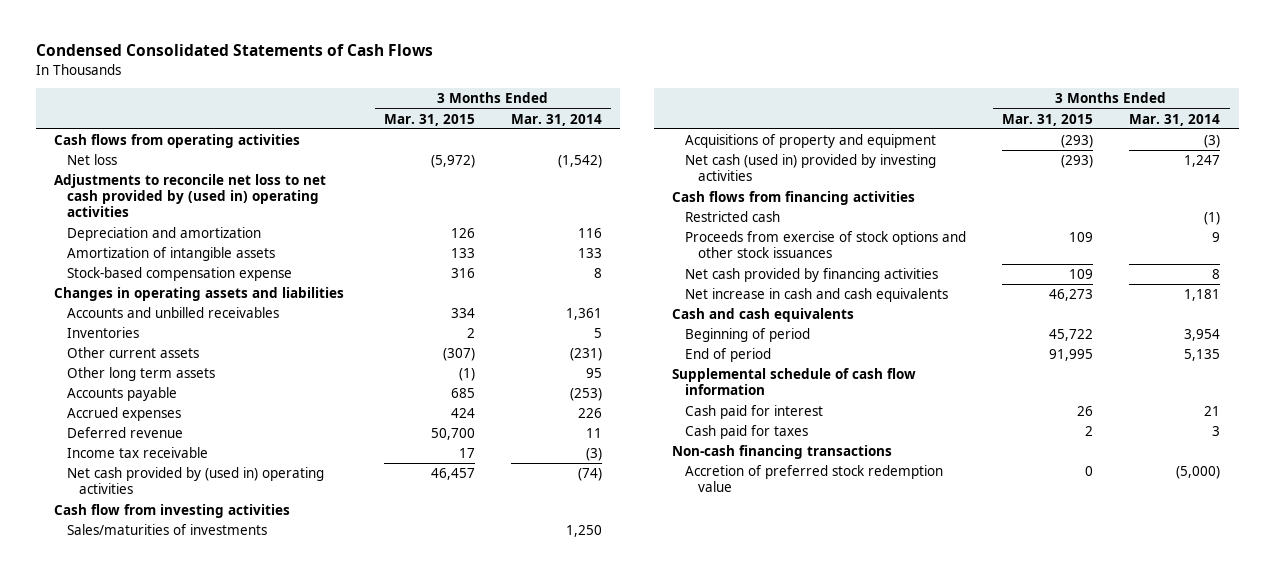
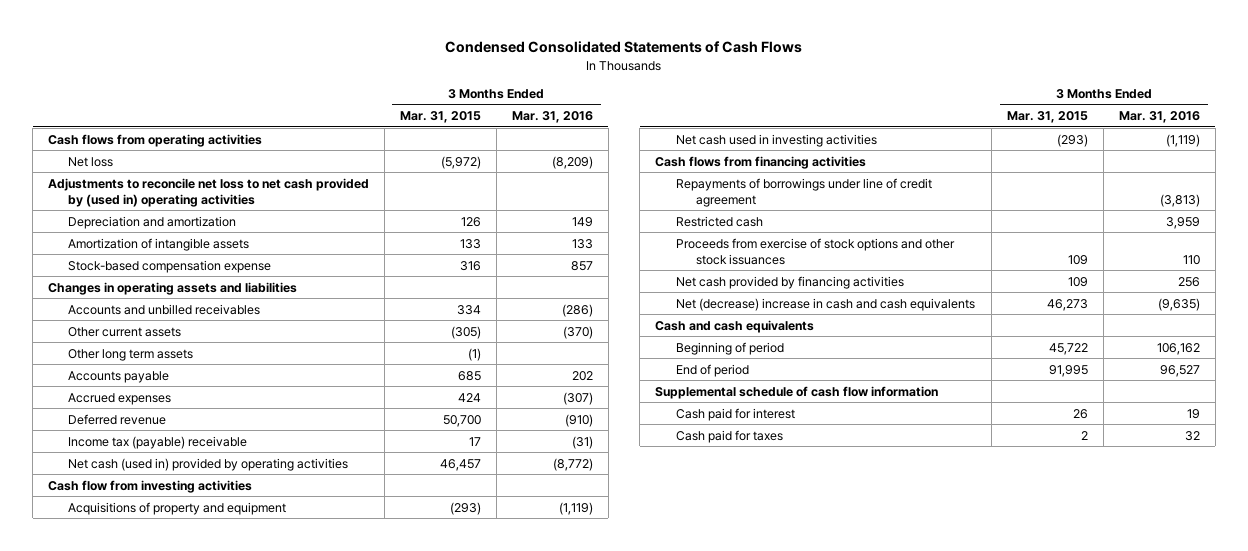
[511,113,603,126] Mar. 31, 2014 -> none
none -> [511,110,593,123] Mar. 31, 2016
[66,327,139,339] Inventories -> none
[442,348,475,362] (307) -> [450,325,481,339] (305)
[66,447,208,459] Income tax receivable -> [68,435,248,449] Income tax (payable) receivable
[66,467,324,495] Net cash provided by (used in) operating activities -> [68,457,349,471] Net cash (used in) provided by operating activities
[66,524,267,536] Sales/maturities of investments -> none
[684,154,936,182] Net cash (used in) provided by investing activities -> [675,133,877,147] Net cash used in investing activities
none -> [675,177,932,207] Repayments of borrowings under line of credit agreement
[684,288,948,303] Net increase in cash and cash equivalents -> [675,297,975,311] Net (decrease) increase in cash and cash equivalents
[672,445,893,460] Non-cash financing transactions -> none
[684,465,943,493] Accretion of preferred stock redemption value -> none

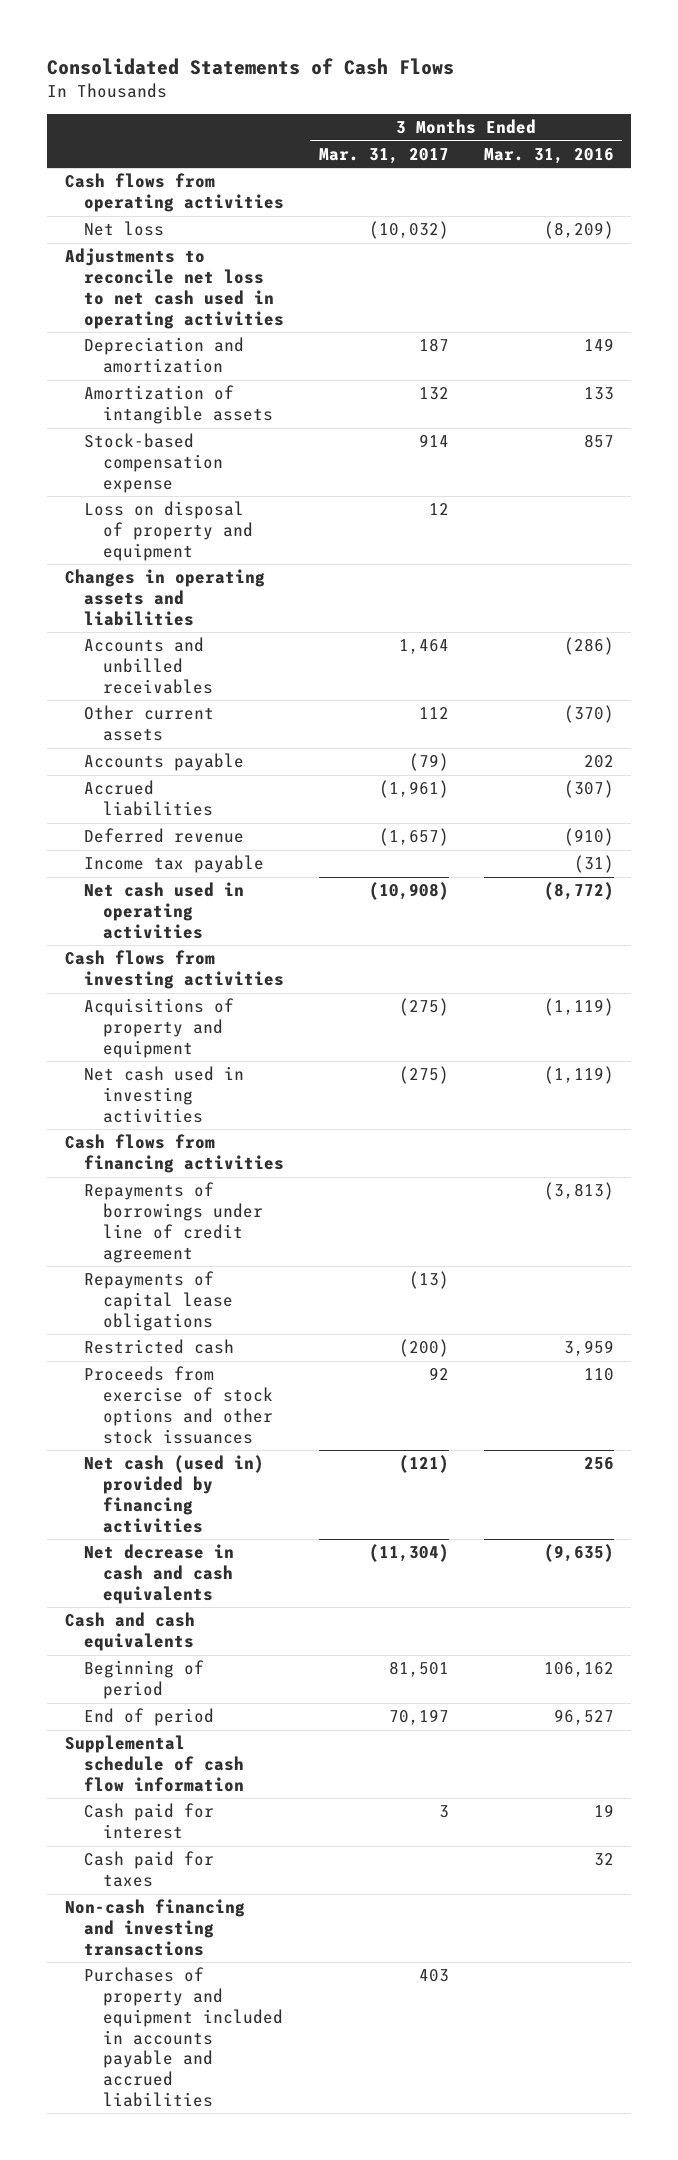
[445,41,803,54] Condensed Consolidated Statements of Cash Flows -> [47,57,455,75] Consolidated Statements of Cash Flows
[399,110,481,123] Mar. 31, 2015 -> none
none -> [318,147,449,164] Mar. 31, 2017
[48,177,370,207] Adjustments to reconcile net loss to net cash provided by (used in) operating activities -> [64,248,284,329] Adjustments to reconcile net loss to net cash used in operating activities
none -> [83,501,254,561] Loss on disposal of property and equipment
[68,348,194,361] Other long term assets -> none
[68,392,172,405] Accrued expenses -> [83,780,214,817] Accrued liabilities
[68,435,248,449] Income tax (payable) receivable -> [83,855,264,874] Income tax payable
[68,457,349,471] Net cash (used in) provided by operating activities -> [83,882,244,939] Net cash used in operating activities
[48,479,253,493] Cash flow from investing activities -> [64,950,284,990] Cash flows from investing activities
none -> [83,1271,234,1331] Repayments of capital lease obligations
[675,275,904,289] Net cash provided by financing activities -> [83,1455,264,1533] Net cash (used in) provided by financing activities
[675,297,975,311] Net (decrease) increase in cash and cash equivalents -> [83,1544,234,1604] Net decrease in cash and cash equivalents
none -> [64,1899,245,1956] Non-cash financing and investing transactions
none -> [83,1967,284,2108] Purchases of property and equipment included in accounts payable and accrued liabilities

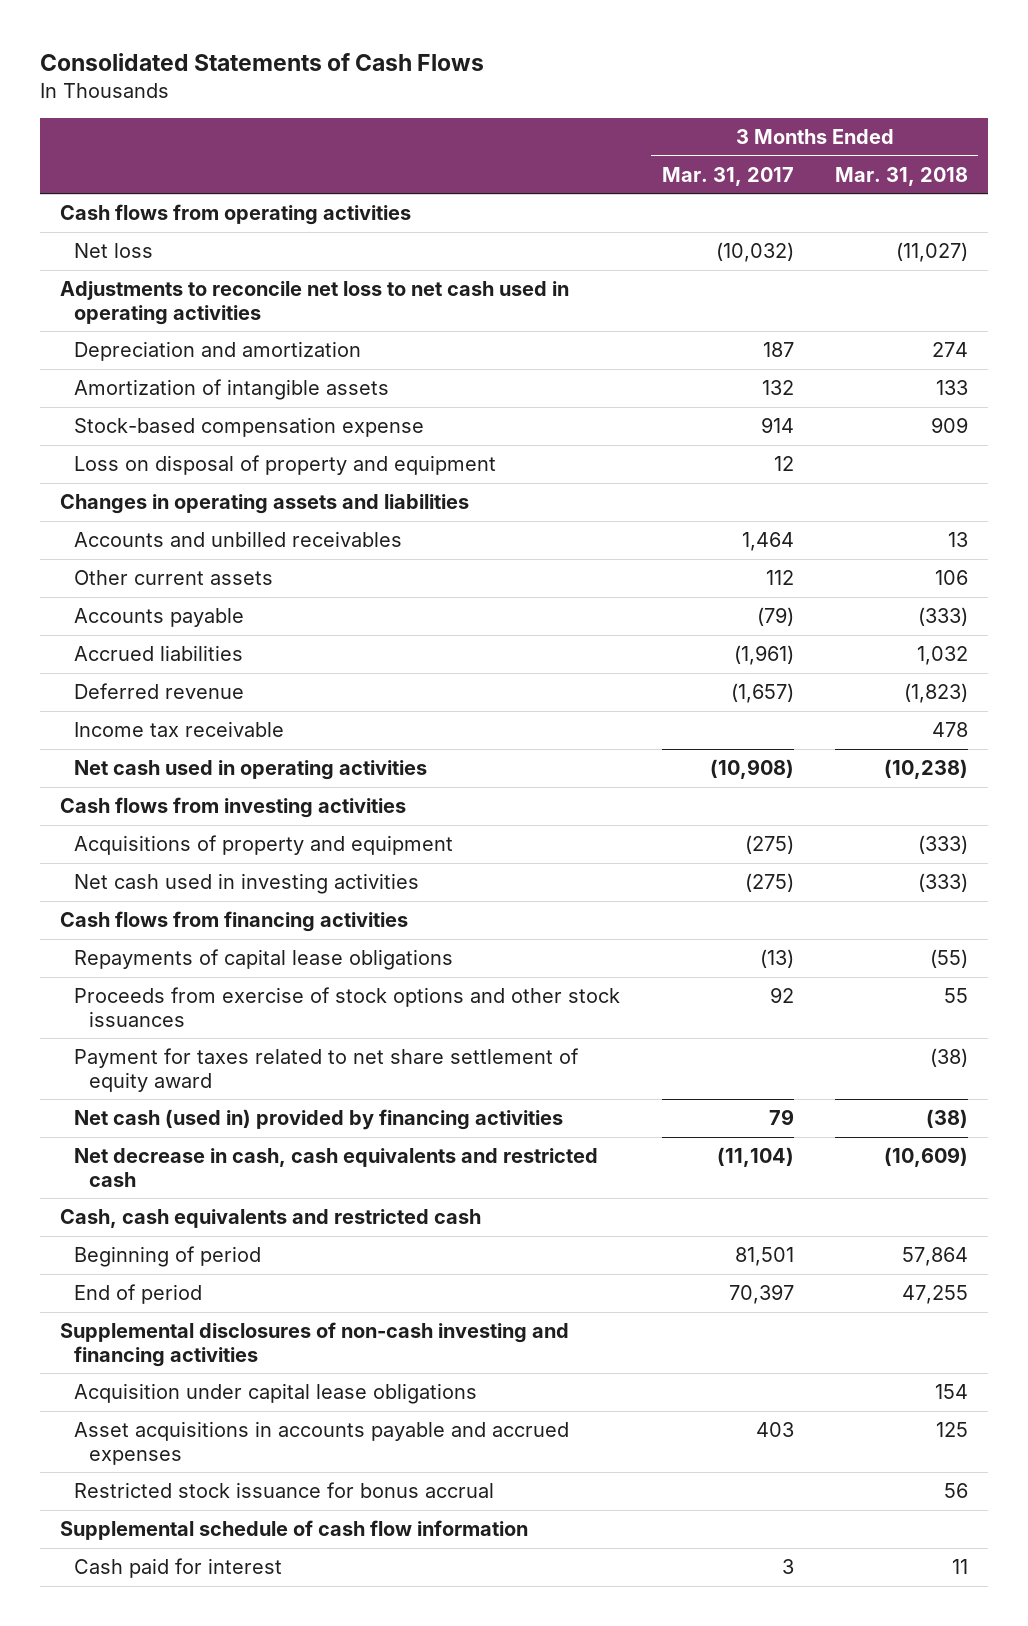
[483,147,614,164] Mar. 31, 2016 -> none
none -> [834,167,968,187] Mar. 31, 2018
[83,855,264,874] Income tax payable -> [74,721,285,738] Income tax receivable
[83,1182,264,1263] Repayments of borrowings under line of credit agreement -> none
[83,1339,234,1355] Restricted cash -> none
none -> [74,1048,580,1093] Payment for taxes related to net share settlement of equity award
[398,1455,449,1474] (121) -> [768,1109,794,1126] 79
[83,1544,234,1604] Net decrease in cash and cash equivalents -> [74,1148,599,1188] Net decrease in cash, cash equivalents and restricted cash
[368,1544,449,1563] (11,304) -> [716,1147,794,1168] (11,104)
[64,1612,195,1652] Cash and cash equivalents -> [60,1209,482,1229] Cash, cash equivalents and restricted cash
[388,1709,449,1726] 70,197 -> [728,1284,794,1305] 70,397
none -> [60,1322,570,1368] Supplemental disclosures of non-cash investing and financing activities
none -> [74,1383,478,1405] Acquisition under capital lease obligations
none -> [74,1421,570,1466] Asset acquisitions in accounts payable and accrued expenses
none -> [74,1482,495,1499] Restricted stock issuance for bonus accrual
[83,1851,214,1888] Cash paid for taxes -> none
[64,1899,245,1956] Non-cash financing and investing transactions -> none
[83,1967,284,2108] Purchases of property and equipment included in accounts payable and accrued liabilities -> none

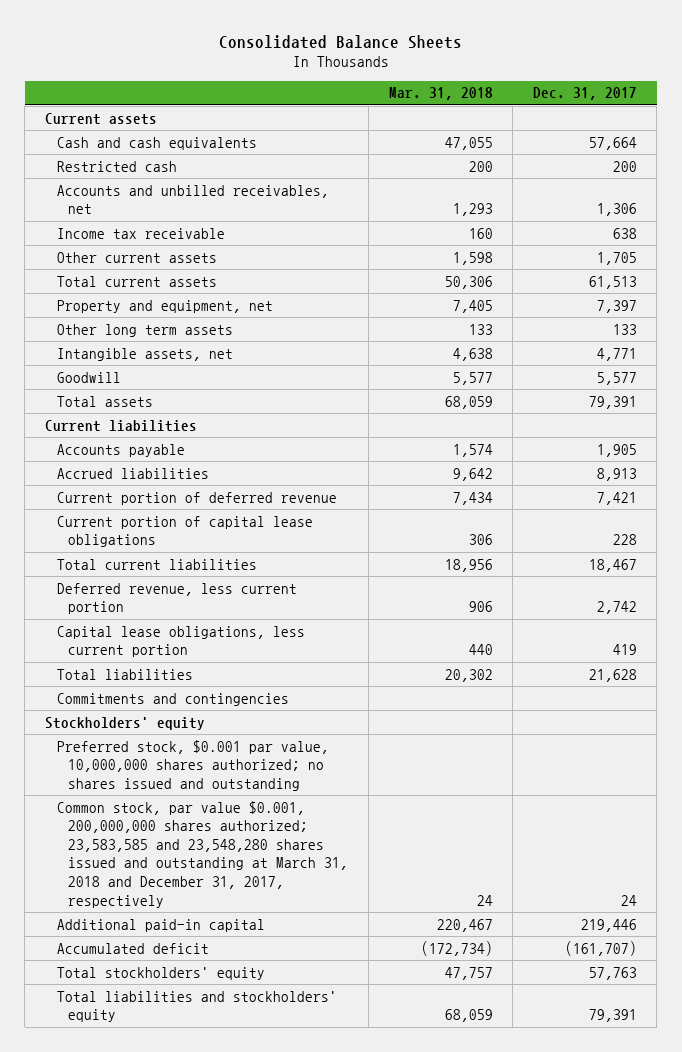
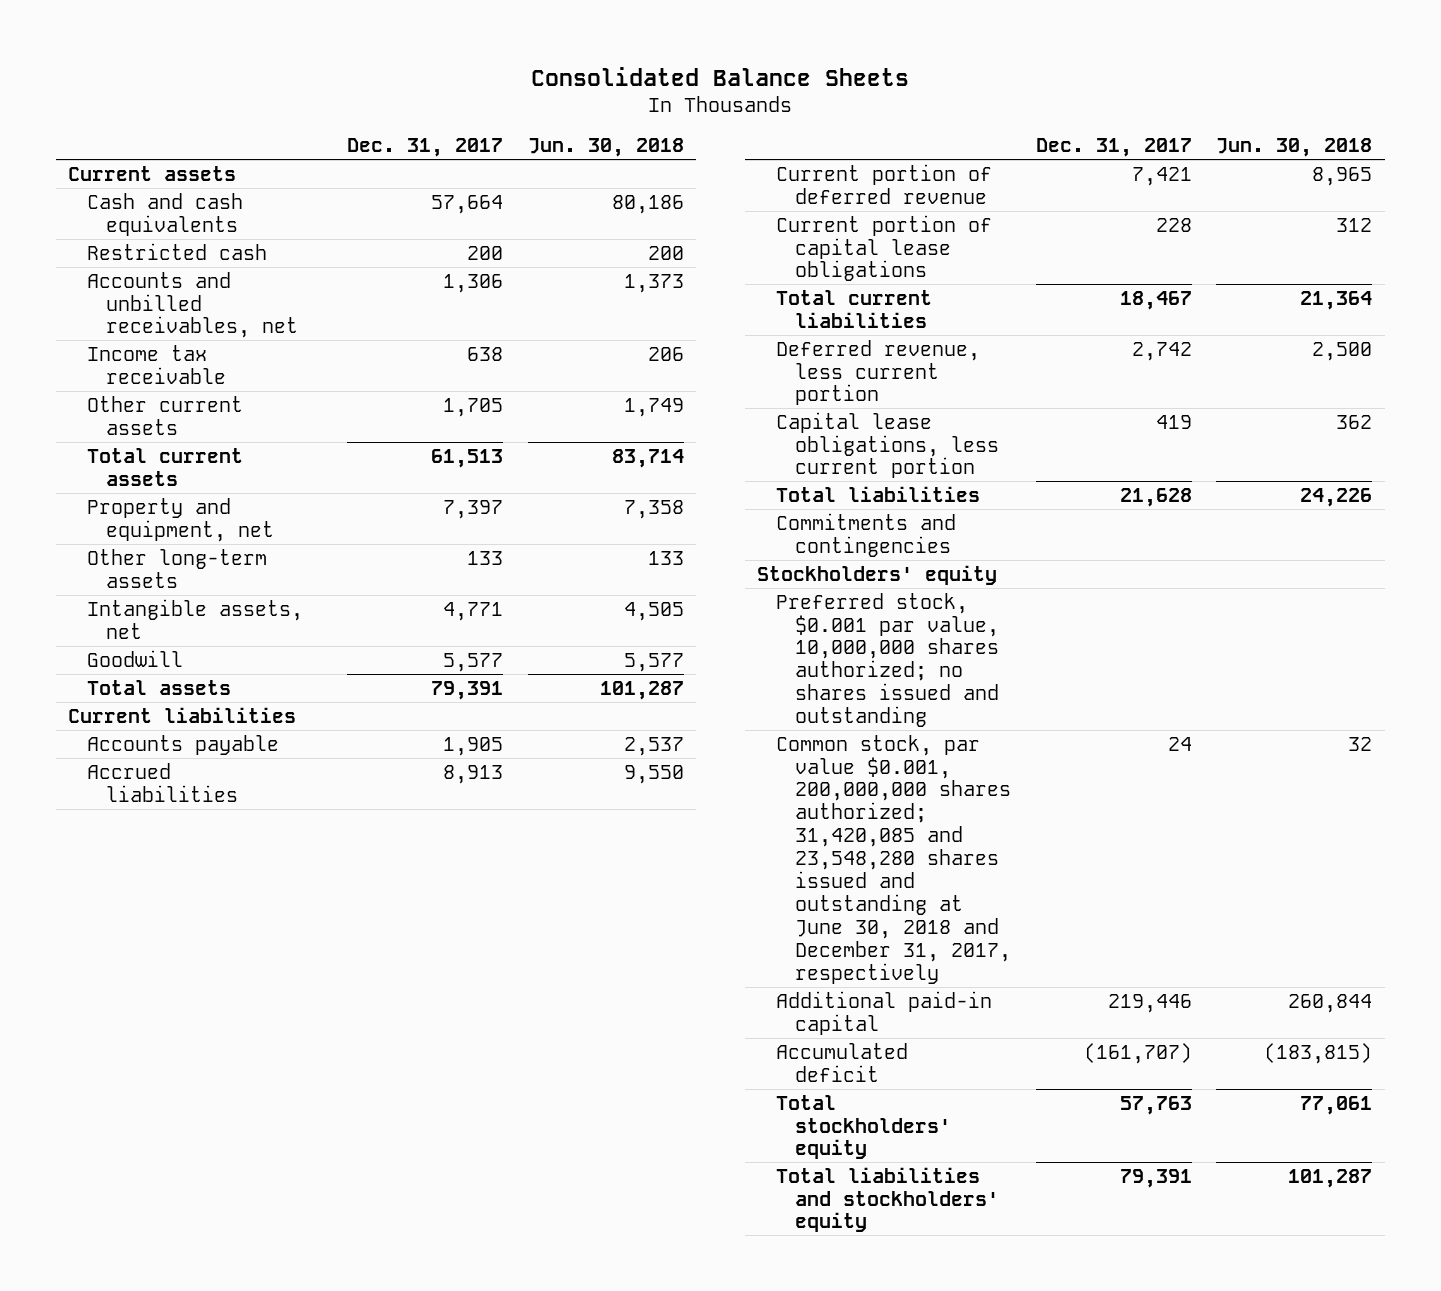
[388,87,493,101] Mar. 31, 2018 -> none
none -> [527,138,684,158] Jun. 30, 2018
[56,323,233,337] Other long term assets -> [87,548,268,588] Other long-term assets
[56,800,349,908] Common stock, par value $0.001, 200,000,000 shares authorized; 23,583,585 and 23,548,280 shares issued and outstanding at March 31, 2018 and December 31, 2017, respectively -> [775,734,1011,984] Common stock, par value $0.001, 200,000,000 shares authorized; 31,420,085 and 23,548,280 shares issued and outstanding at June 30, 2018 and December 31, 2017, respectively

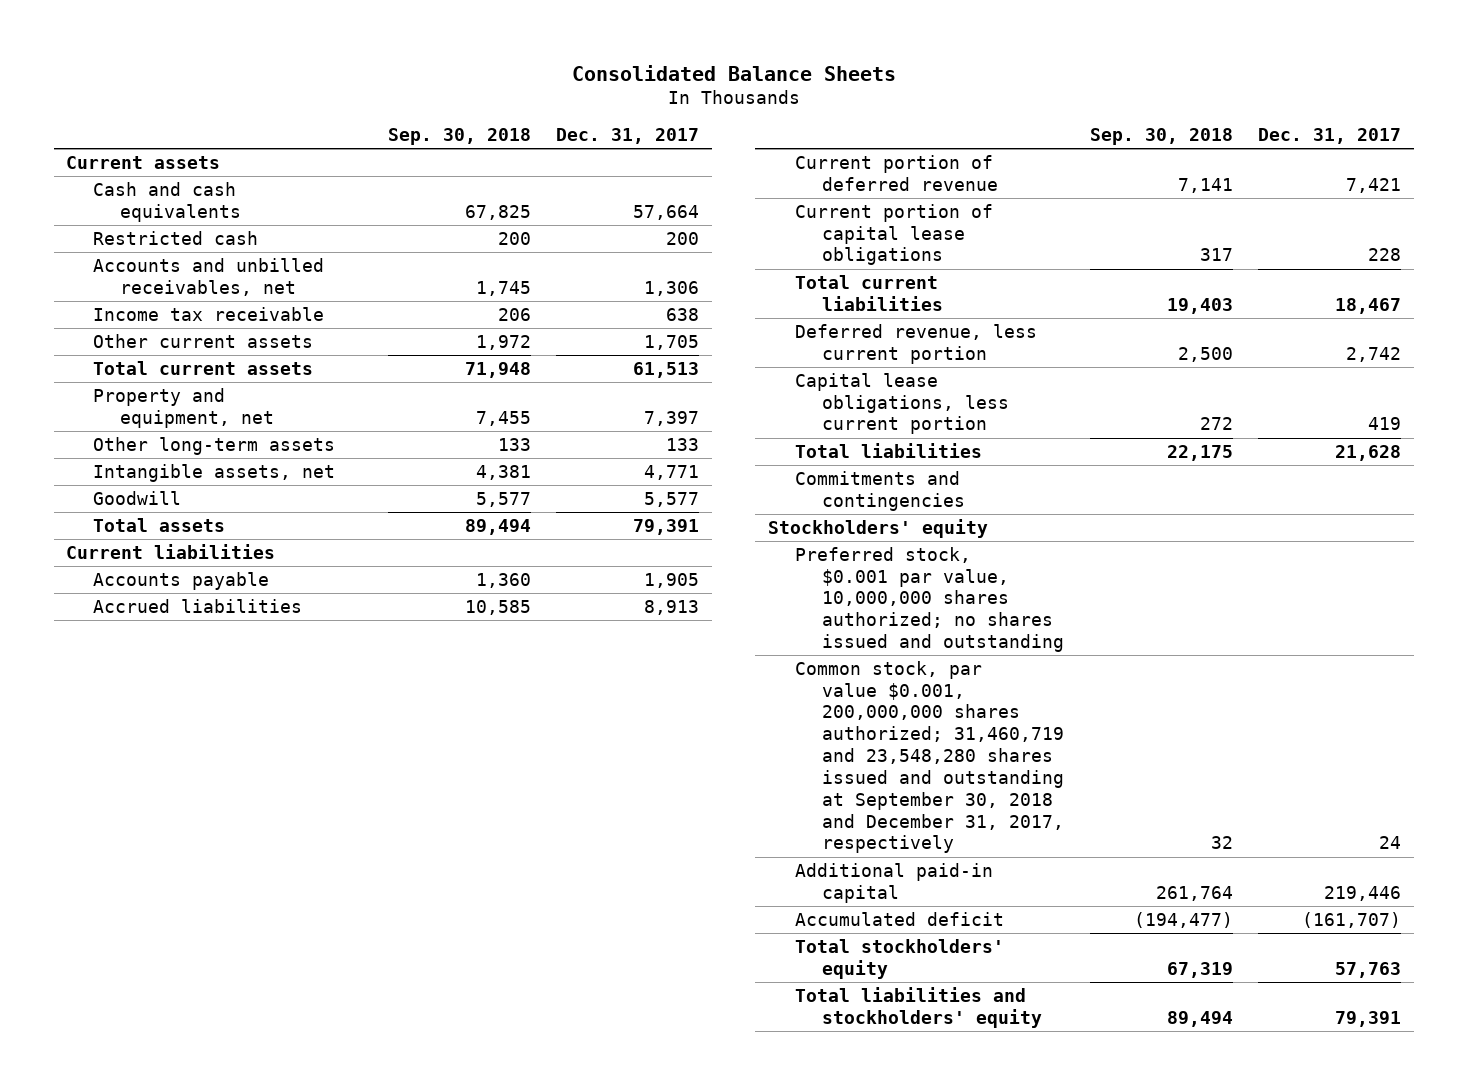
[527,138,684,158] Jun. 30, 2018 -> none
none -> [387,128,531,146] Sep. 30, 2018
[775,734,1011,984] Common stock, par value $0.001, 200,000,000 shares authorized; 31,420,085 and 23,548,280 shares issued and outstanding at June 30, 2018 and December 31, 2017, respectively -> [795,660,1065,854] Common stock, par value $0.001, 200,000,000 shares authorized; 31,460,719 and 23,548,280 shares issued and outstanding at September 30, 2018 and December 31, 2017, respectively

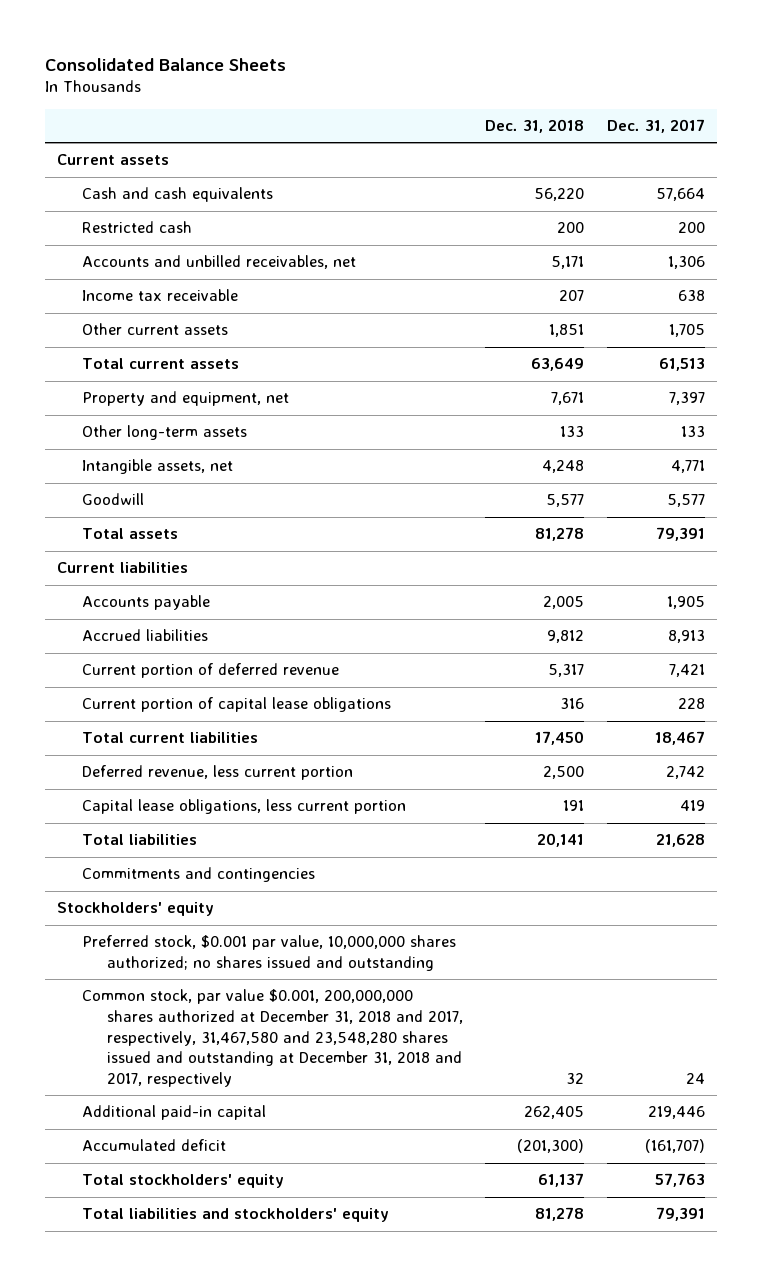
[387,128,531,146] Sep. 30, 2018 -> none
none -> [485,119,585,134] Dec. 31, 2018
[795,660,1065,854] Common stock, par value $0.001, 200,000,000 shares authorized; 31,460,719 and 23,548,280 shares issued and outstanding at September 30, 2018 and December 31, 2017, respectively -> [81,989,463,1087] Common stock, par value $0.001, 200,000,000 shares authorized at December 31, 2018 and 2017, respectively, 31,467,580 and 23,548,280 shares issued and outstanding at December 31, 2018 and 2017, respectively

